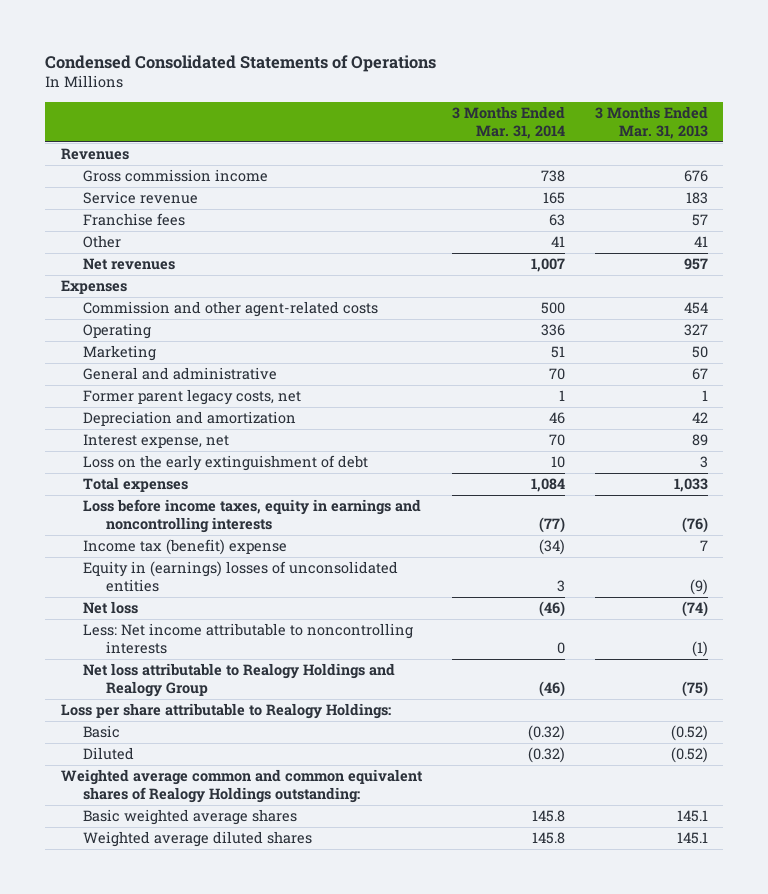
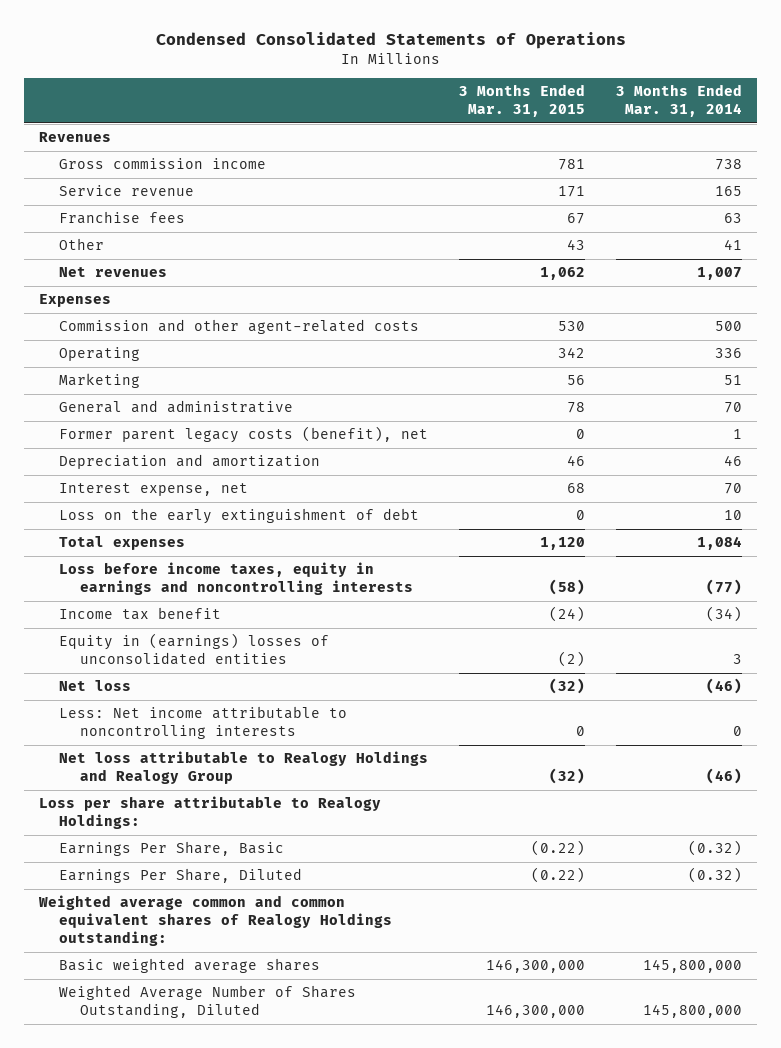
[594,106,708,140] 3 Months Ended Mar. 31, 2013 -> none
none -> [459,84,586,117] 3 Months Ended Mar. 31, 2015
[83,389,302,406] Former parent legacy costs, net -> [59,426,429,444] Former parent legacy costs (benefit), net
[83,539,288,556] Income tax (benefit) expense -> [59,607,222,621] Income tax benefit
[83,725,121,739] Basic -> [59,841,285,857] Earnings Per Share, Basic
[83,747,135,761] Diluted -> [59,868,303,884] Earnings Per Share, Diluted
[531,810,565,823] 145.8 -> [643,959,743,974] 145,800,000
[83,831,313,848] Weighted average diluted shares -> [59,985,357,1019] Weighted Average Number of Shares Outstanding, Diluted
[531,832,565,845] 145.8 -> [643,1004,743,1019] 145,800,000

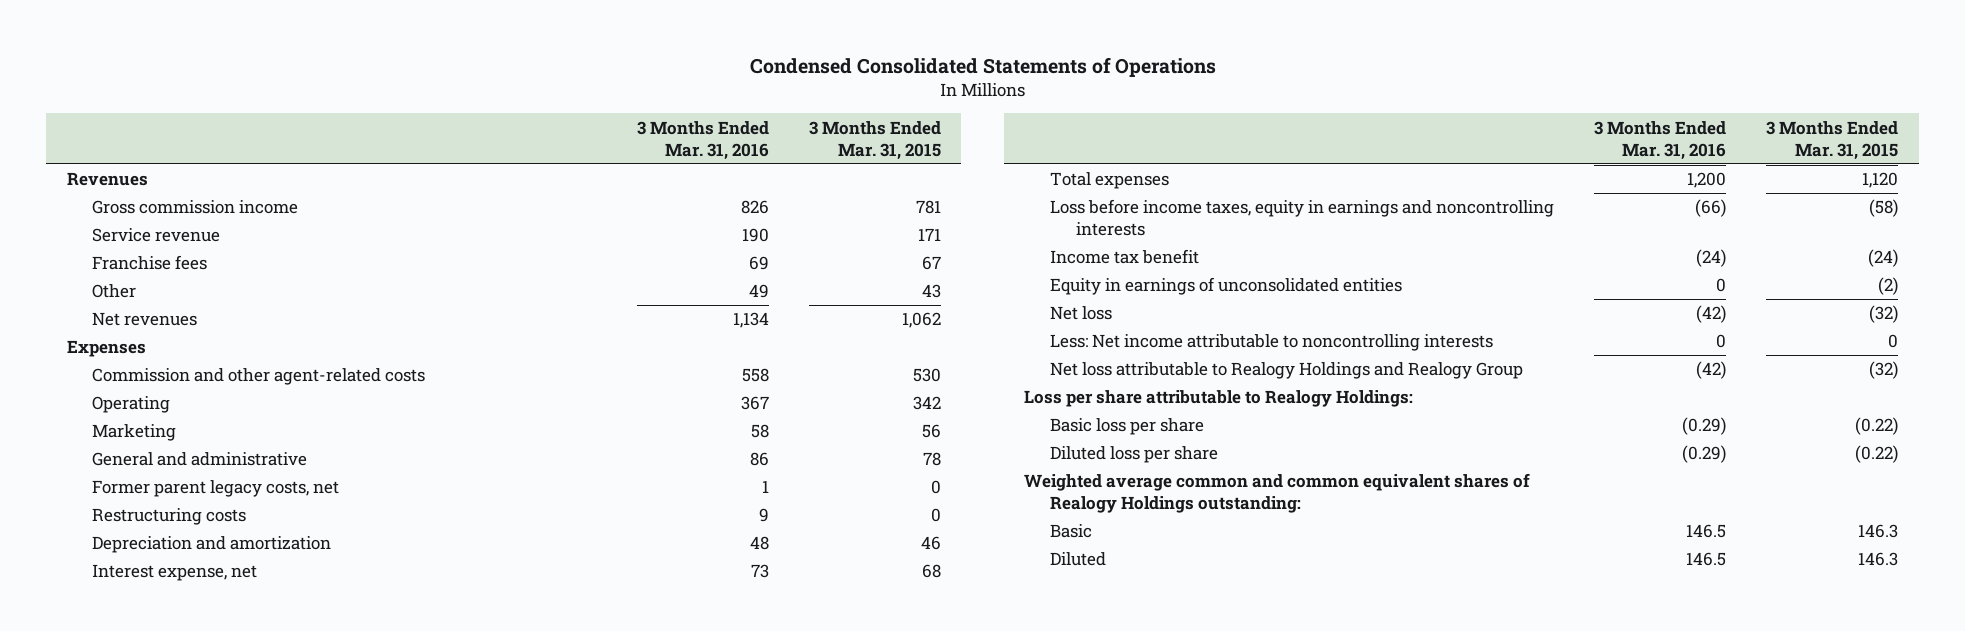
[616,84,743,117] 3 Months Ended Mar. 31, 2014 -> none
none -> [636,120,769,160] 3 Months Ended Mar. 31, 2016
[59,426,429,444] Former parent legacy costs (benefit), net -> [92,480,340,498] Former parent legacy costs, net
none -> [92,508,247,526] Restructuring costs
[59,508,420,525] Loss on the early extinguishment of debt -> none
[59,633,330,666] Equity in (earnings) losses of unconsolidated entities -> [1049,277,1402,296] Equity in earnings of unconsolidated entities
[59,841,285,857] Earnings Per Share, Basic -> [1049,418,1204,436] Basic loss per share
[59,868,303,884] Earnings Per Share, Diluted -> [1049,446,1218,464] Diluted loss per share
[59,985,357,1019] Weighted Average Number of Shares Outstanding, Diluted -> none
[59,958,321,974] Basic weighted average shares -> [1049,524,1092,539] Basic
[486,959,586,974] 146,300,000 -> [1858,524,1899,539] 146.3
none -> [1049,552,1106,567] Diluted

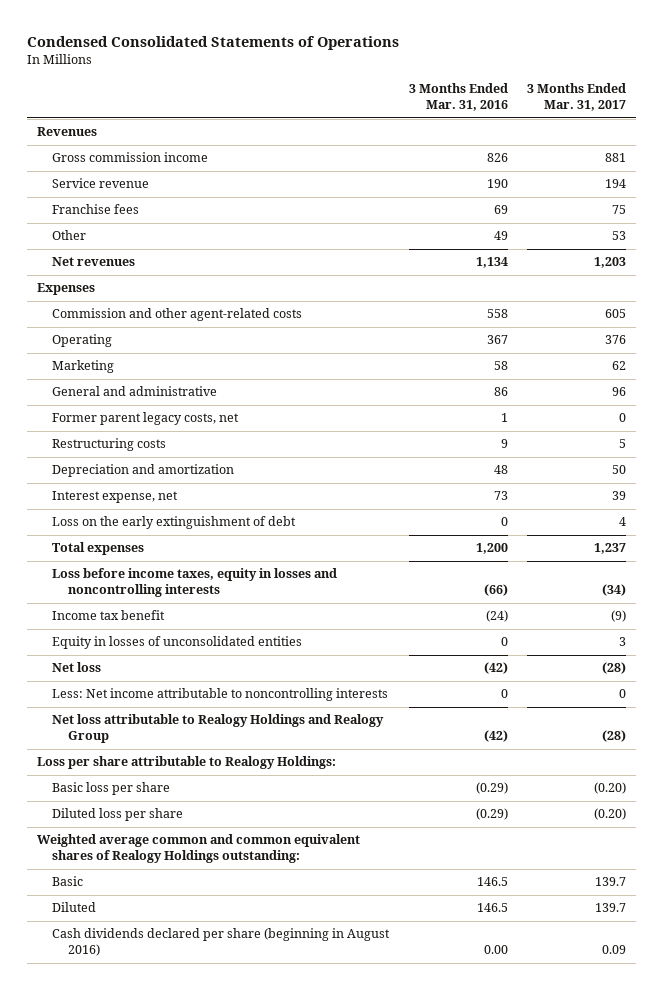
[808,120,941,160] 3 Months Ended Mar. 31, 2015 -> none
none -> [526,83,626,112] 3 Months Ended Mar. 31, 2017
none -> [52,516,297,530] Loss on the early extinguishment of debt
[1049,199,1554,237] Loss before income taxes, equity in earnings and noncontrolling interests -> [52,568,338,598] Loss before income taxes, equity in losses and noncontrolling interests
[1049,277,1402,296] Equity in earnings of unconsolidated entities -> [52,636,303,650] Equity in losses of unconsolidated entities
none -> [52,928,391,957] Cash dividends declared per share (beginning in August 2016)

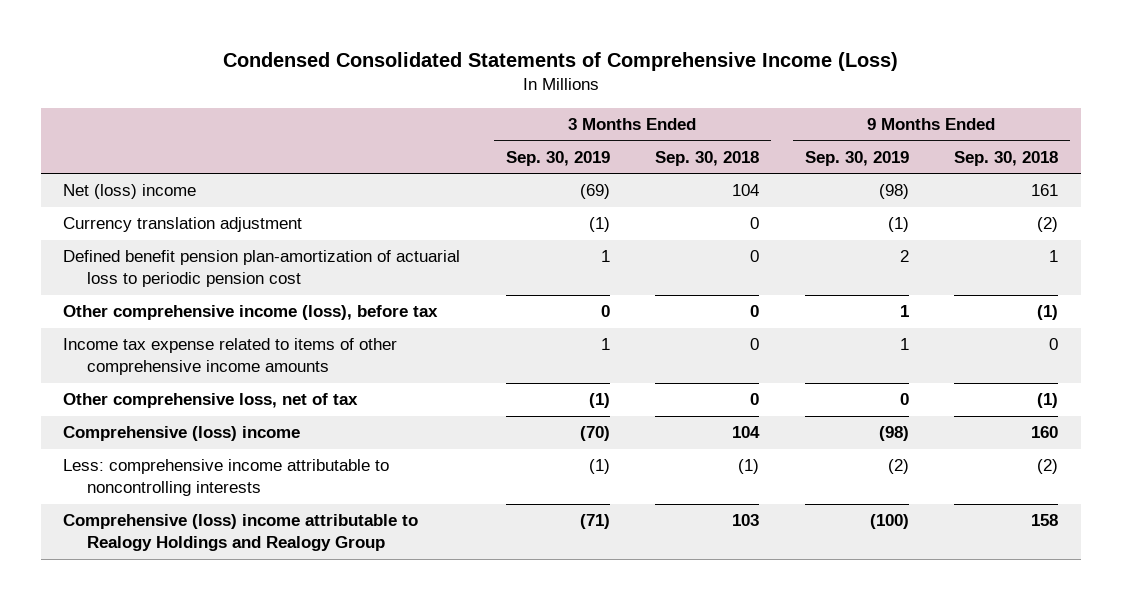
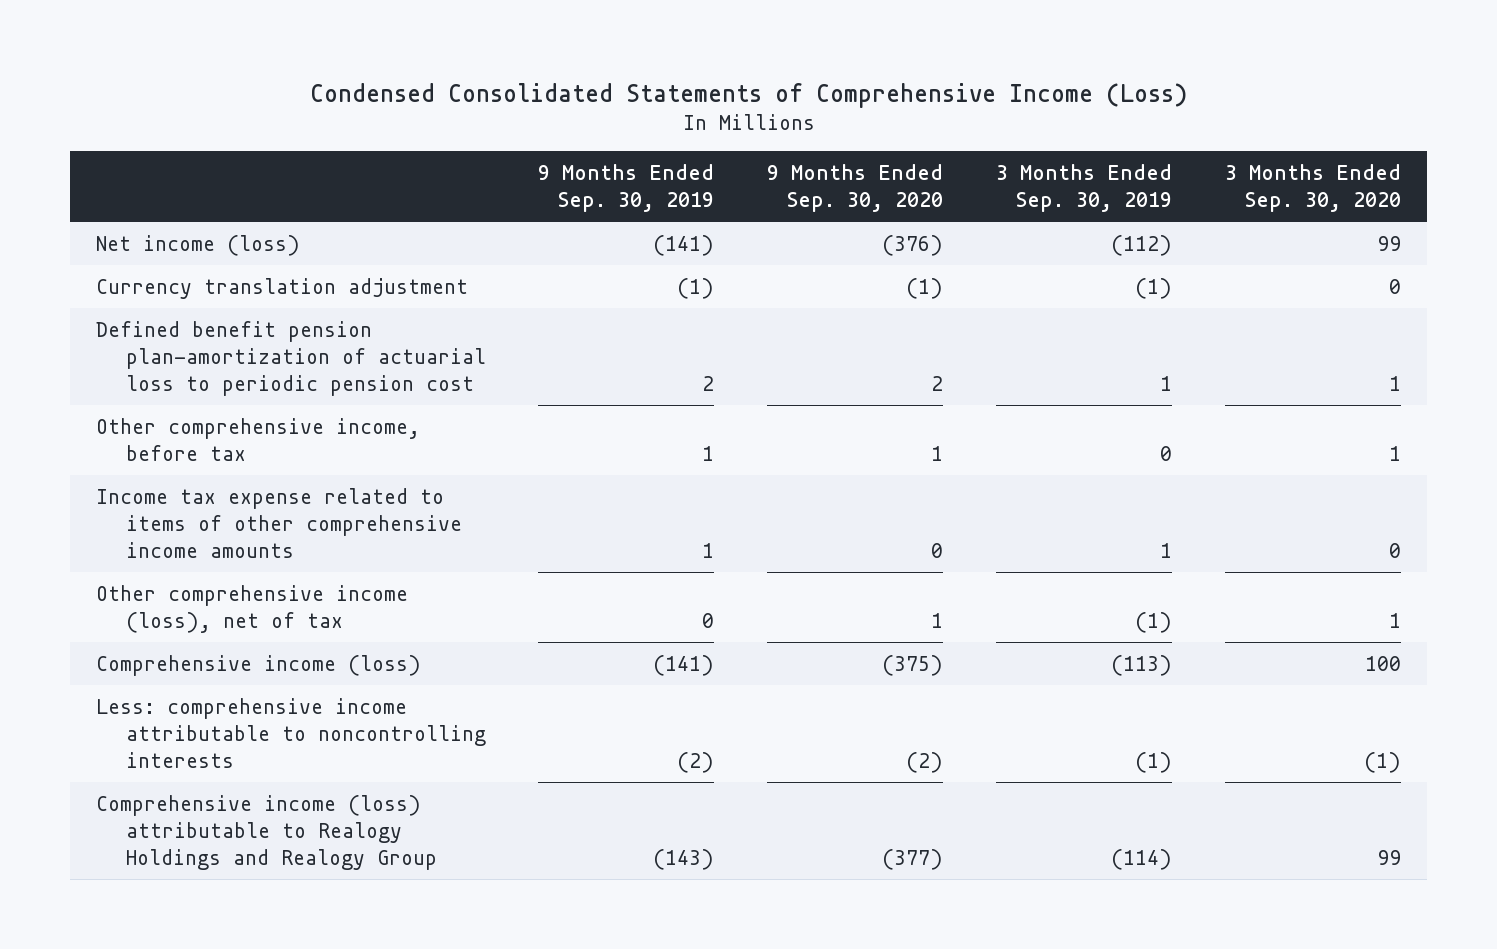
[655,150,760,166] Sep. 30, 2018 -> none
[954,150,1059,166] Sep. 30, 2018 -> none
none -> [767,163,944,212] 9 Months Ended Sep. 30, 2020
none -> [1225,163,1402,212] 3 Months Ended Sep. 30, 2020
[63,184,197,200] Net (loss) income -> [96,234,301,256] Net income (loss)
[579,184,610,200] (69) -> [1111,234,1173,256] (112)
[878,184,909,200] (98) -> [653,234,715,256] (141)
[63,305,439,321] Other comprehensive income (loss), before tax -> [96,417,421,461] Other comprehensive income, before tax
[63,393,359,409] Other comprehensive loss, net of tax -> [96,584,409,633] Other comprehensive income (loss), net of tax
[63,426,301,442] Comprehensive (loss) income -> [96,654,422,676] Comprehensive income (loss)
[579,426,610,442] (70) -> [1111,654,1173,676] (113)
[878,426,909,442] (98) -> [653,654,715,676] (141)
[63,514,419,552] Comprehensive (loss) income attributable to Realogy Holdings and Realogy Group -> [96,794,437,870] Comprehensive income (loss) attributable to Realogy Holdings and Realogy Group
[579,514,610,530] (71) -> [1111,848,1173,870] (114)
[869,514,909,530] (100) -> [653,848,715,870] (143)

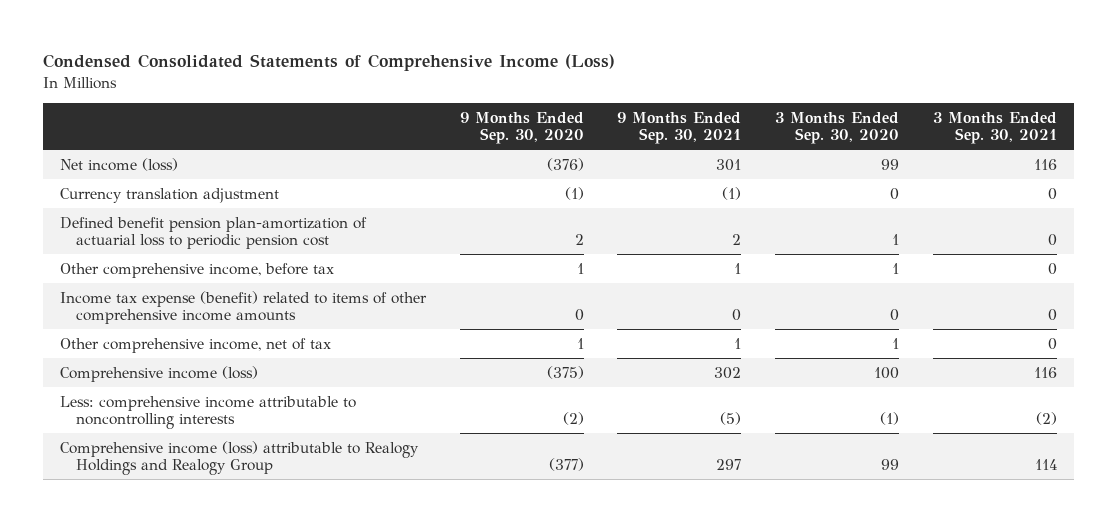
[538,163,715,212] 9 Months Ended Sep. 30, 2019 -> none
[996,163,1173,212] 3 Months Ended Sep. 30, 2019 -> none
none -> [617,111,742,145] 9 Months Ended Sep. 30, 2021
none -> [933,111,1058,145] 3 Months Ended Sep. 30, 2021
[96,487,462,558] Income tax expense related to items of other comprehensive income amounts -> [59,290,427,325] Income tax expense (benefit) related to items of other comprehensive income amounts
[96,584,409,633] Other comprehensive income (loss), net of tax -> [59,337,331,353] Other comprehensive income, net of tax

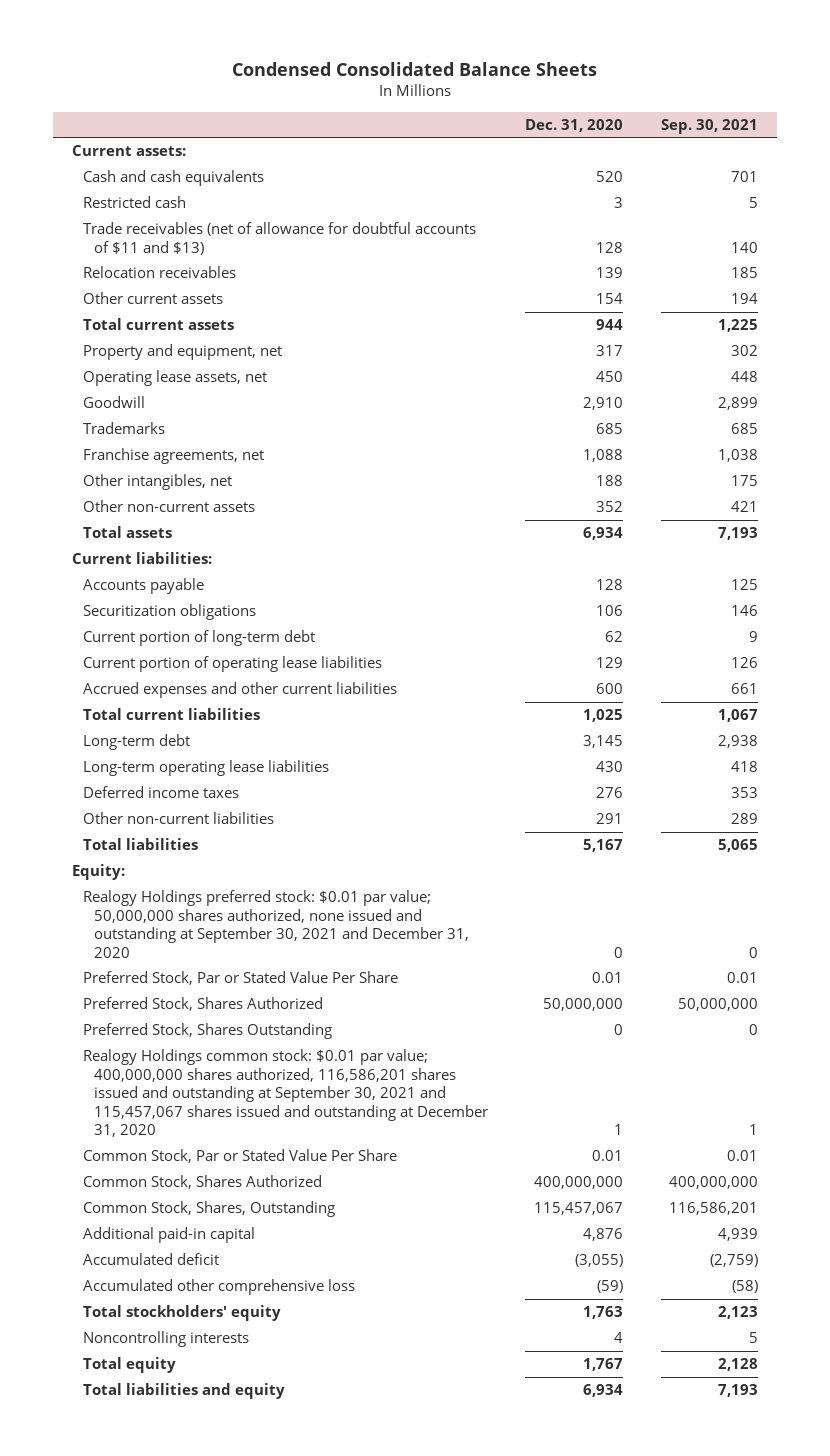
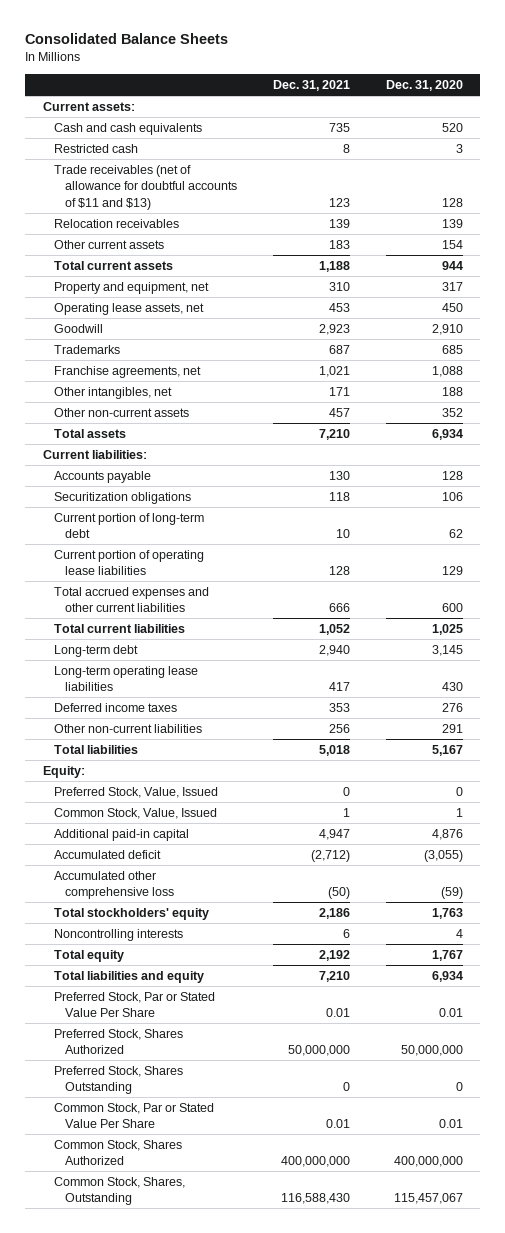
[231,62,597,77] Condensed Consolidated Balance Sheets -> [24,33,228,45] Consolidated Balance Sheets
[661,118,759,134] Sep. 30, 2021 -> none
none -> [272,79,350,91] Dec. 31, 2021
[82,682,397,699] Accrued expenses and other current liabilities -> [53,586,209,613] Total accrued expenses and other current liabilities
[82,890,469,958] Realogy Holdings preferred stock: $0.01 par value; 50,000,000 shares authorized, none issued and outstanding at September 30, 2021 and December 31, 2020 -> [53,786,218,798] Preferred Stock, Value, Issued
[82,1049,488,1138] Realogy Holdings common stock: $0.01 par value; 400,000,000 shares authorized, 116,586,201 shares issued and outstanding at September 30, 2021 and 115,457,067 shares issued and outstanding at December 31, 2020 -> [53,807,217,819] Common Stock, Value, Issued
[82,971,398,986] Preferred Stock, Par or Stated Value Per Share -> [53,991,215,1018] Preferred Stock, Par or Stated Value Per Share
[82,997,323,1012] Preferred Stock, Shares Authorized -> [53,1028,183,1055] Preferred Stock, Shares Authorized
[82,1023,332,1040] Preferred Stock, Shares Outstanding -> [53,1065,183,1095] Preferred Stock, Shares Outstanding
[82,1149,397,1164] Common Stock, Par or Stated Value Per Share -> [53,1102,214,1129] Common Stock, Par or Stated Value Per Share
[82,1175,322,1190] Common Stock, Shares Authorized -> [53,1139,182,1166] Common Stock, Shares Authorized
[82,1201,335,1218] Common Stock, Shares, Outstanding -> [53,1176,185,1206] Common Stock, Shares, Outstanding

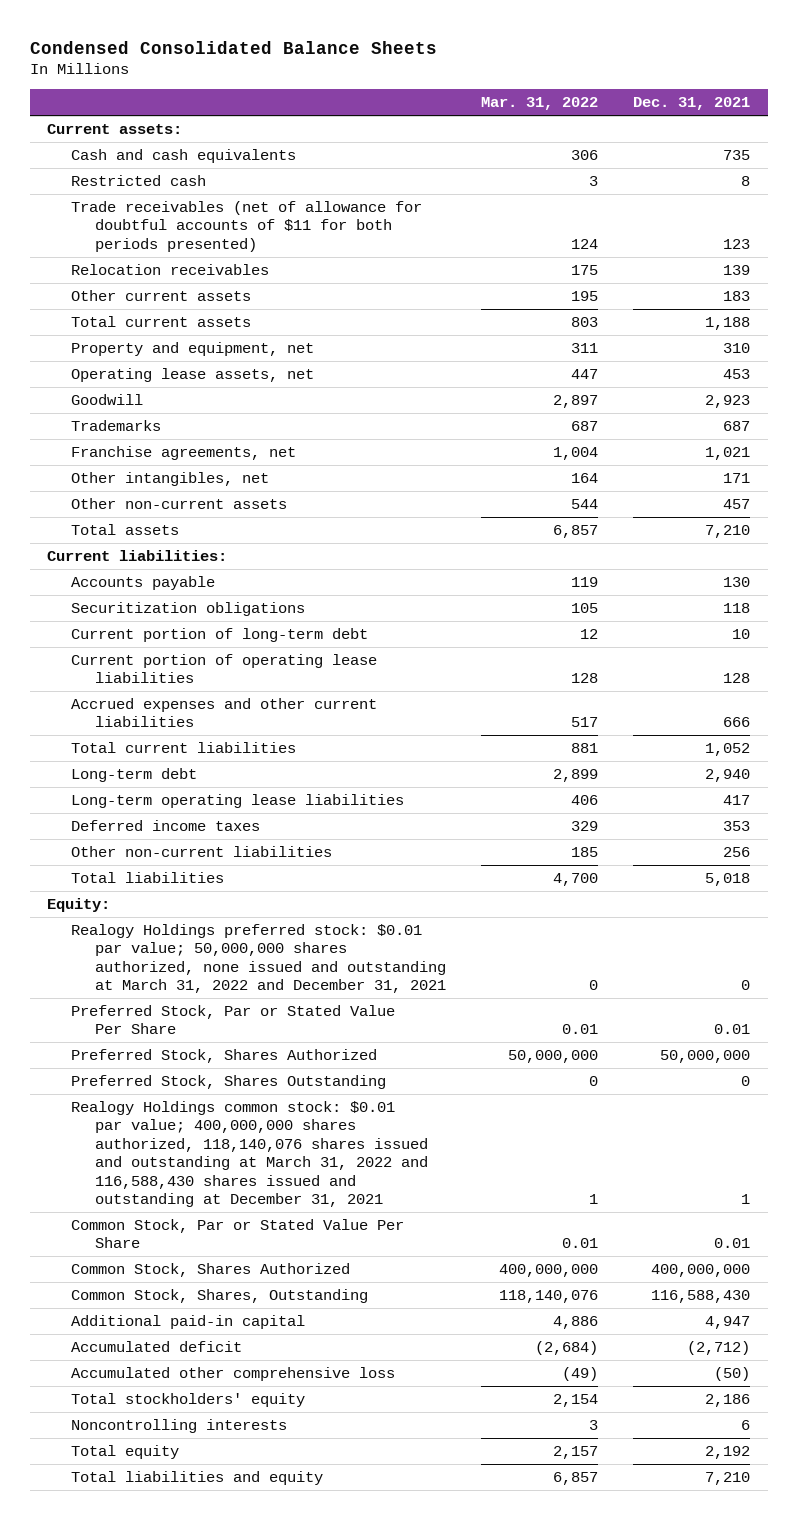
[24,33,228,45] Consolidated Balance Sheets -> [29,40,437,54] Condensed Consolidated Balance Sheets
[385,79,463,91] Dec. 31, 2020 -> none
none -> [481,97,599,111] Mar. 31, 2022
[53,164,237,210] Trade receivables (net of allowance for doubtful accounts of $11 and $13) -> [71,200,423,252] Trade receivables (net of allowance for doubtful accounts of $11 for both periods presented)
[53,586,209,613] Total accrued expenses and other current liabilities -> [71,697,378,728] Accrued expenses and other current liabilities
[53,786,218,798] Preferred Stock, Value, Issued -> [71,923,447,994] Realogy Holdings preferred stock: $0.01 par value; 50,000,000 shares authorized, none issued and outstanding at March 31, 2022 and December 31, 2021
[53,991,215,1018] Preferred Stock, Par or Stated Value Per Share -> [71,1004,396,1035] Preferred Stock, Par or Stated Value Per Share
[53,1028,183,1055] Preferred Stock, Shares Authorized -> [71,1048,378,1063] Preferred Stock, Shares Authorized
[53,1065,183,1095] Preferred Stock, Shares Outstanding -> [71,1074,387,1089] Preferred Stock, Shares Outstanding
[53,807,217,819] Common Stock, Value, Issued -> [71,1100,429,1208] Realogy Holdings common stock: $0.01 par value; 400,000,000 shares authorized, 118,140,076 shares issued and outstanding at March 31, 2022 and 116,588,430 shares issued and outstanding at December 31, 2021
[53,1102,214,1129] Common Stock, Par or Stated Value Per Share -> [71,1218,405,1249] Common Stock, Par or Stated Value Per Share
[53,1139,182,1166] Common Stock, Shares Authorized -> [71,1262,351,1277] Common Stock, Shares Authorized
[53,1176,185,1206] Common Stock, Shares, Outstanding -> [71,1288,369,1303] Common Stock, Shares, Outstanding

